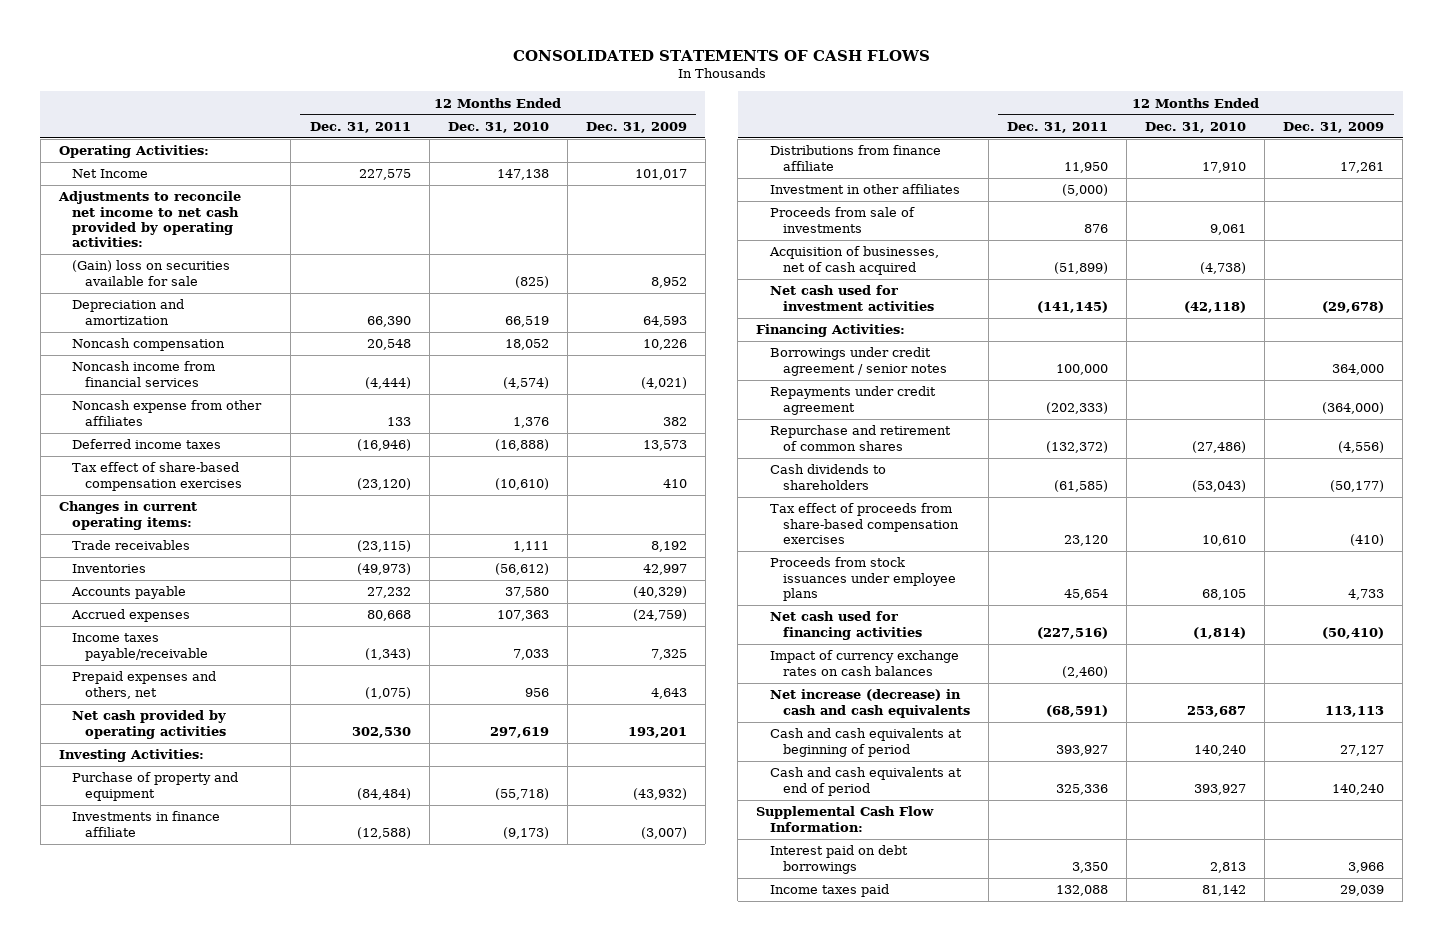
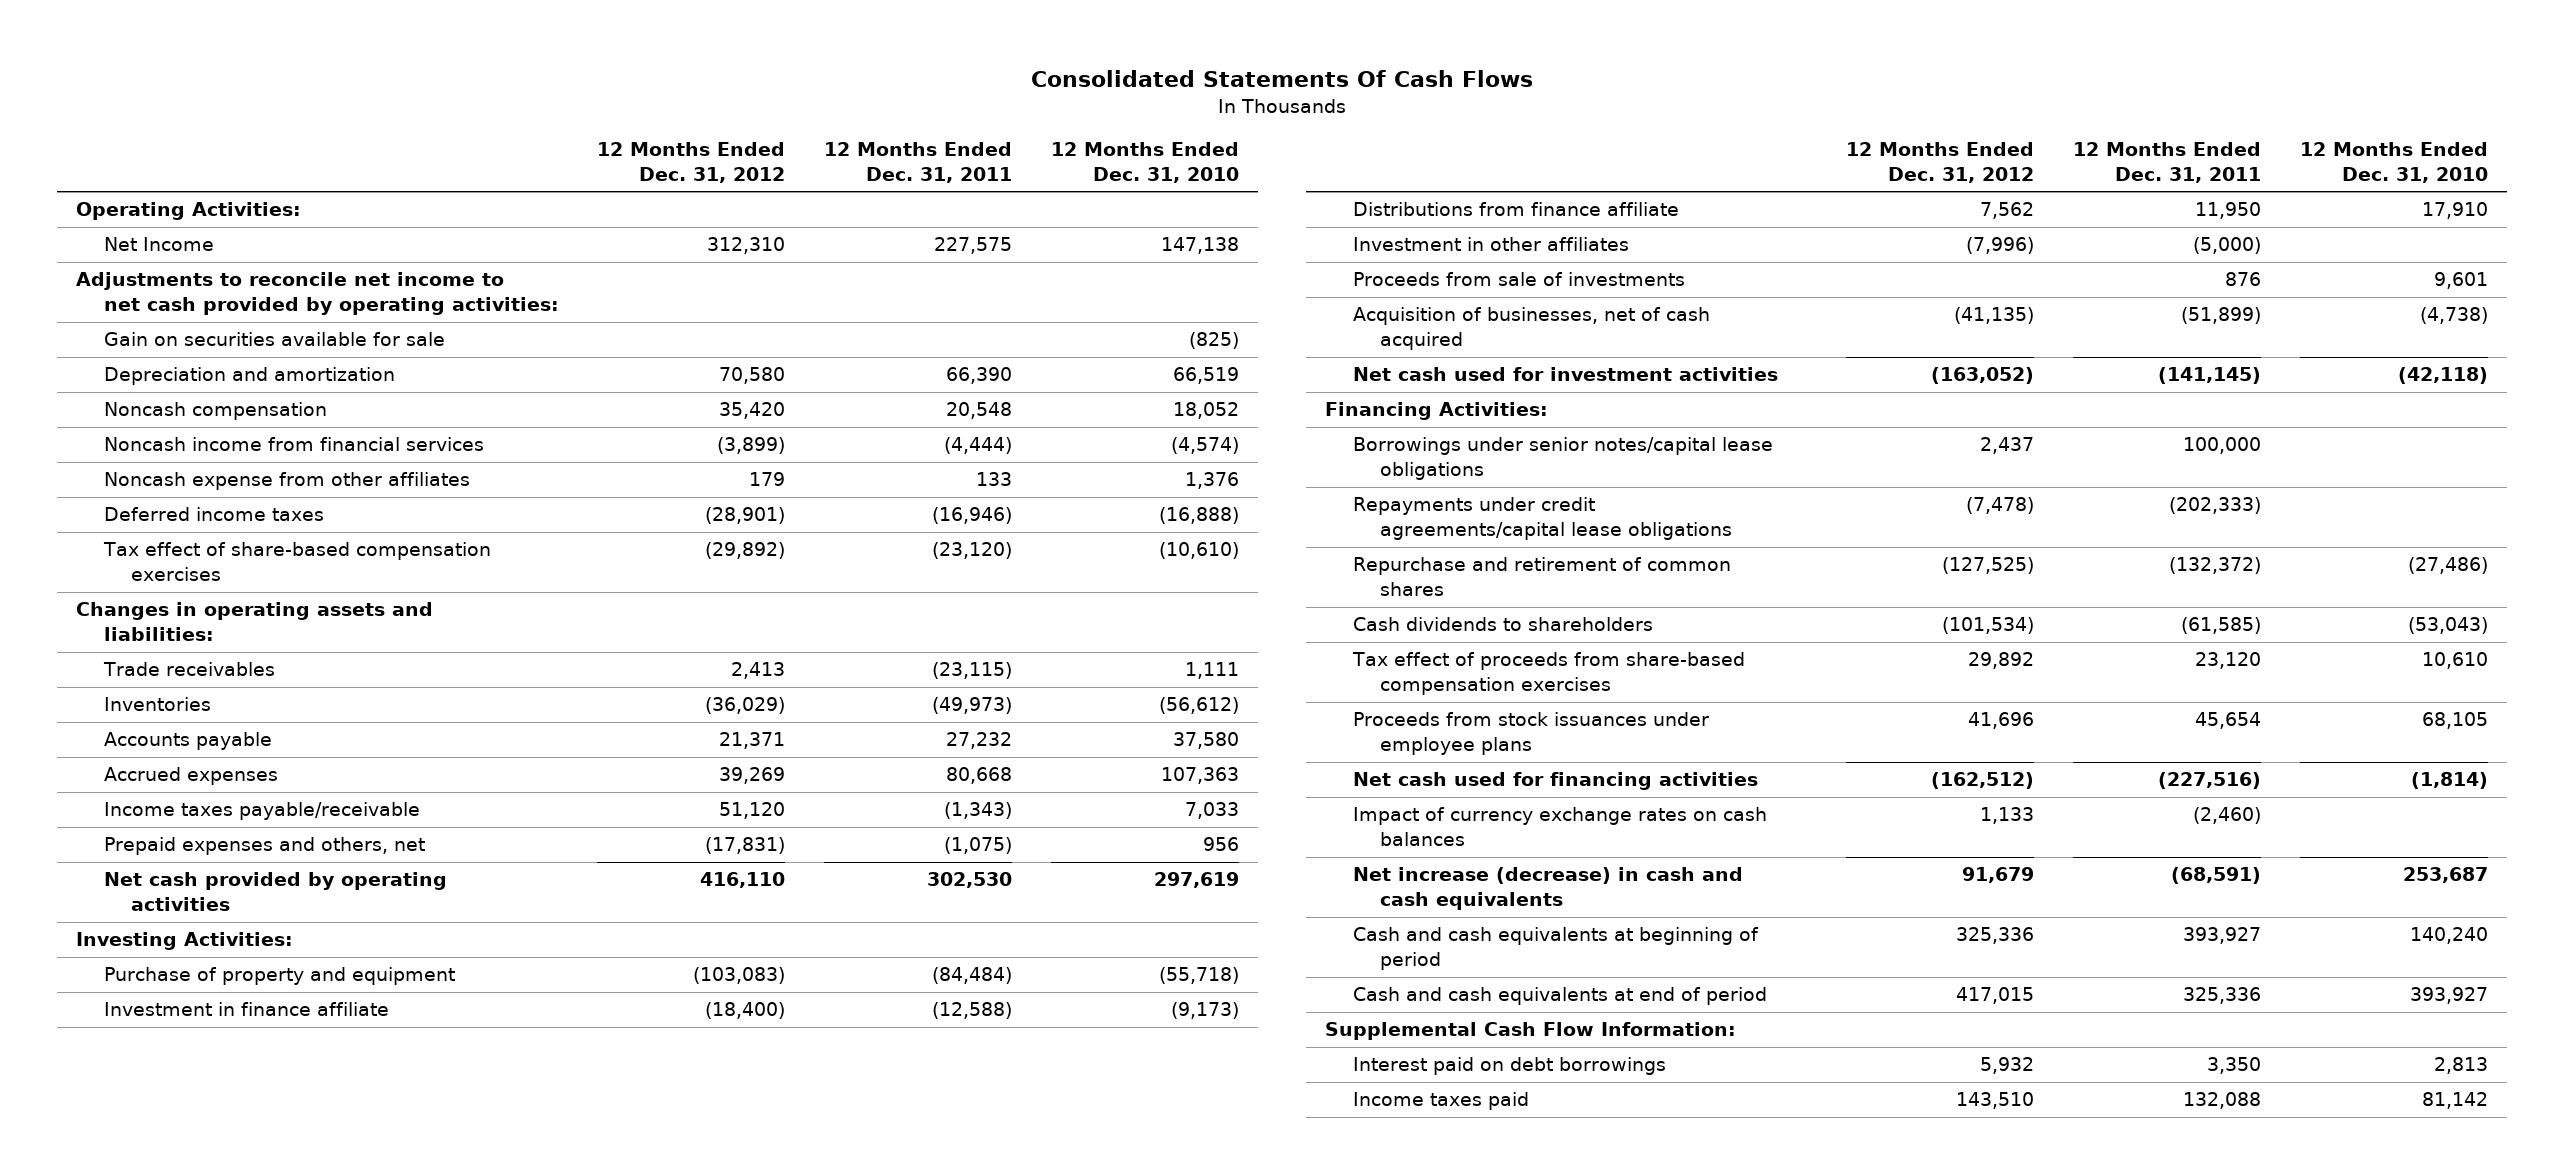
[512,49,930,61] CONSOLIDATED STATEMENTS OF CASH FLOWS -> [1031,69,1534,87] Consolidated Statements Of Cash Flows
[585,122,687,134] Dec. 31, 2009 -> none
none -> [597,142,786,183] 12 Months Ended Dec. 31, 2012
[72,260,231,286] (Gain) loss on securities available for sale -> [103,332,445,347] Gain on securities available for sale
[58,501,197,530] Changes in current operating items: -> [76,602,434,642] Changes in operating assets and liabilities:
[72,811,221,837] Investments in finance affiliate -> [103,1002,389,1017] Investment in finance affiliate
[1210,223,1247,235] 9,061 -> [2433,272,2488,290] 9,601
[769,347,947,376] Borrowings under credit agreement / senior notes -> [1352,437,1773,481] Borrowings under senior notes/capital lease obligations
[769,386,936,415] Repayments under credit agreement -> [1352,497,1732,541] Repayments under credit agreements/capital lease obligations

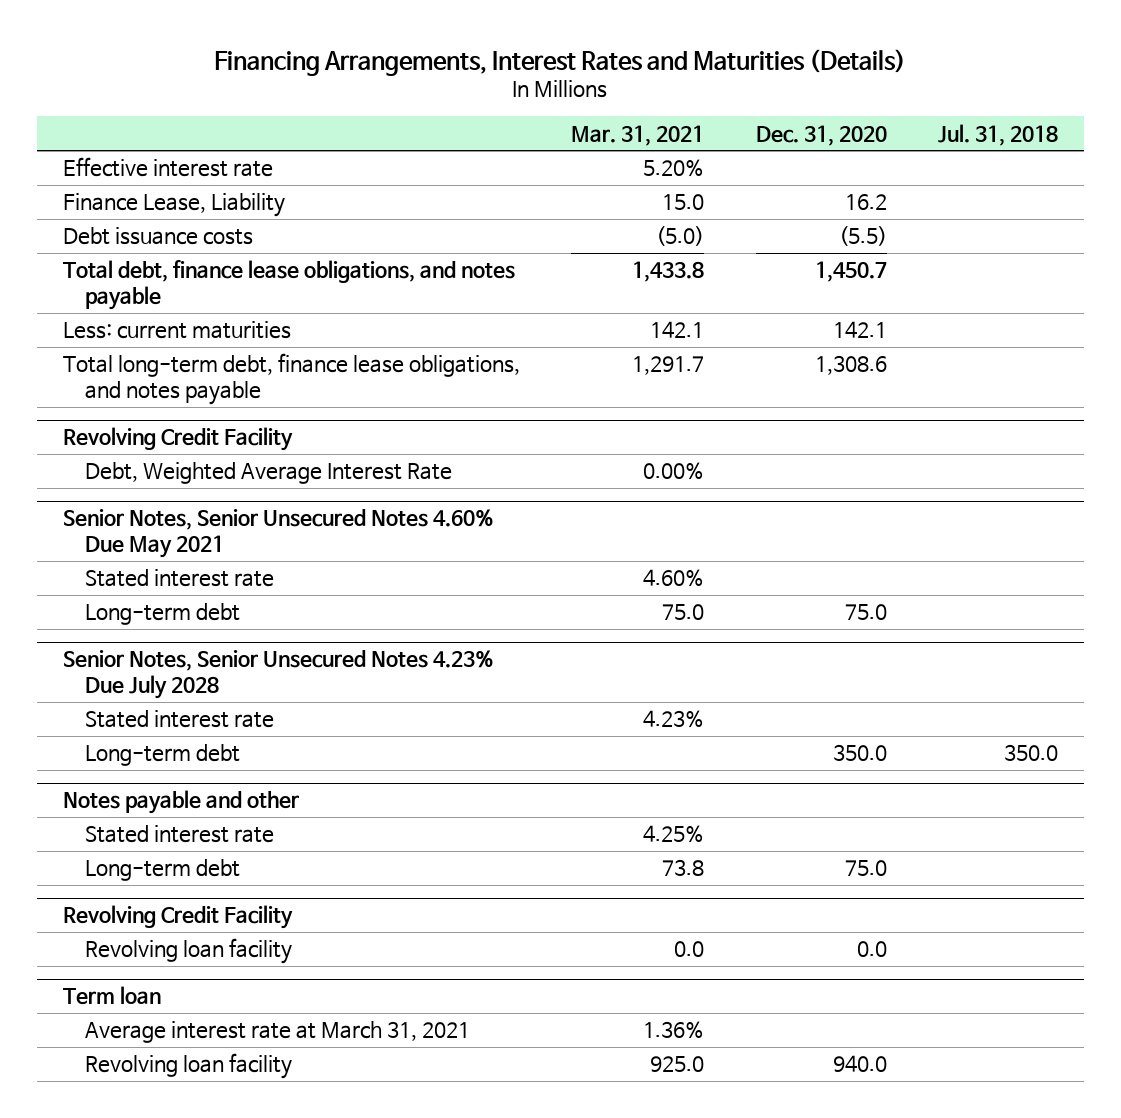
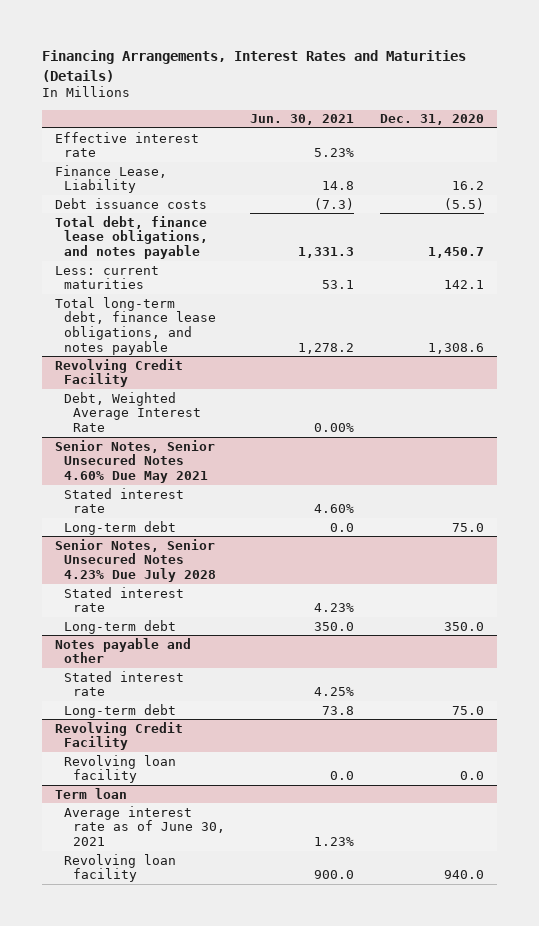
[571,124,705,146] Mar. 31, 2021 -> none
[938,123,1059,146] Jul. 31, 2018 -> none
none -> [250,114,355,126] Jun. 30, 2021
[84,1021,470,1044] Average interest rate at March 31, 2021 -> [63,805,225,846] Average interest rate as of June 30, 2021

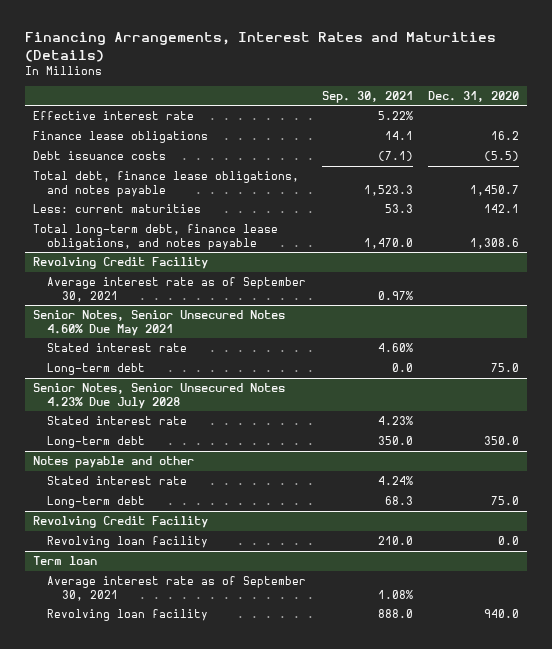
[250,114,355,126] Jun. 30, 2021 -> none
none -> [321,90,413,103] Sep. 30, 2021
[54,164,167,194] Finance Lease, Liability -> [32,131,208,144] Finance lease obligations
[63,391,201,432] Debt, Weighted Average Interest Rate -> [47,277,307,302] Average interest rate as of September 30, 2021
[63,805,225,846] Average interest rate as of June 30, 2021 -> [47,576,307,601] Average interest rate as of September 30, 2021

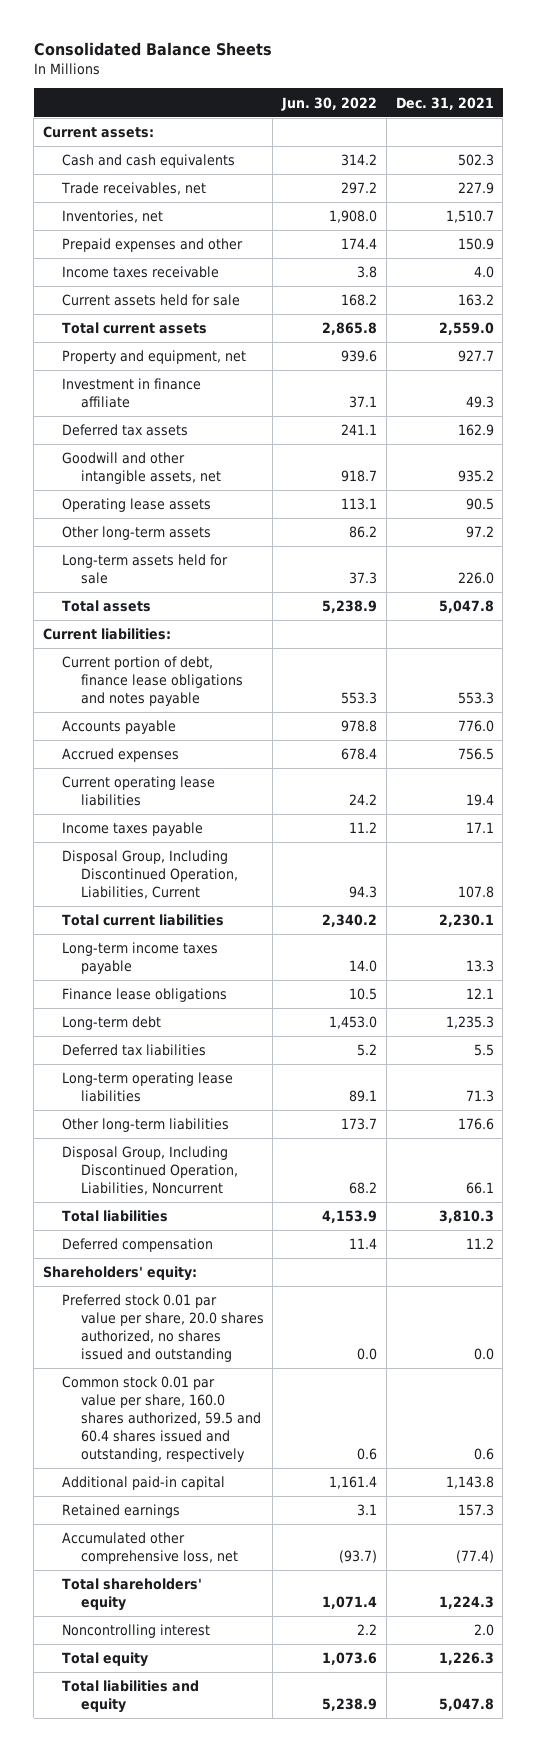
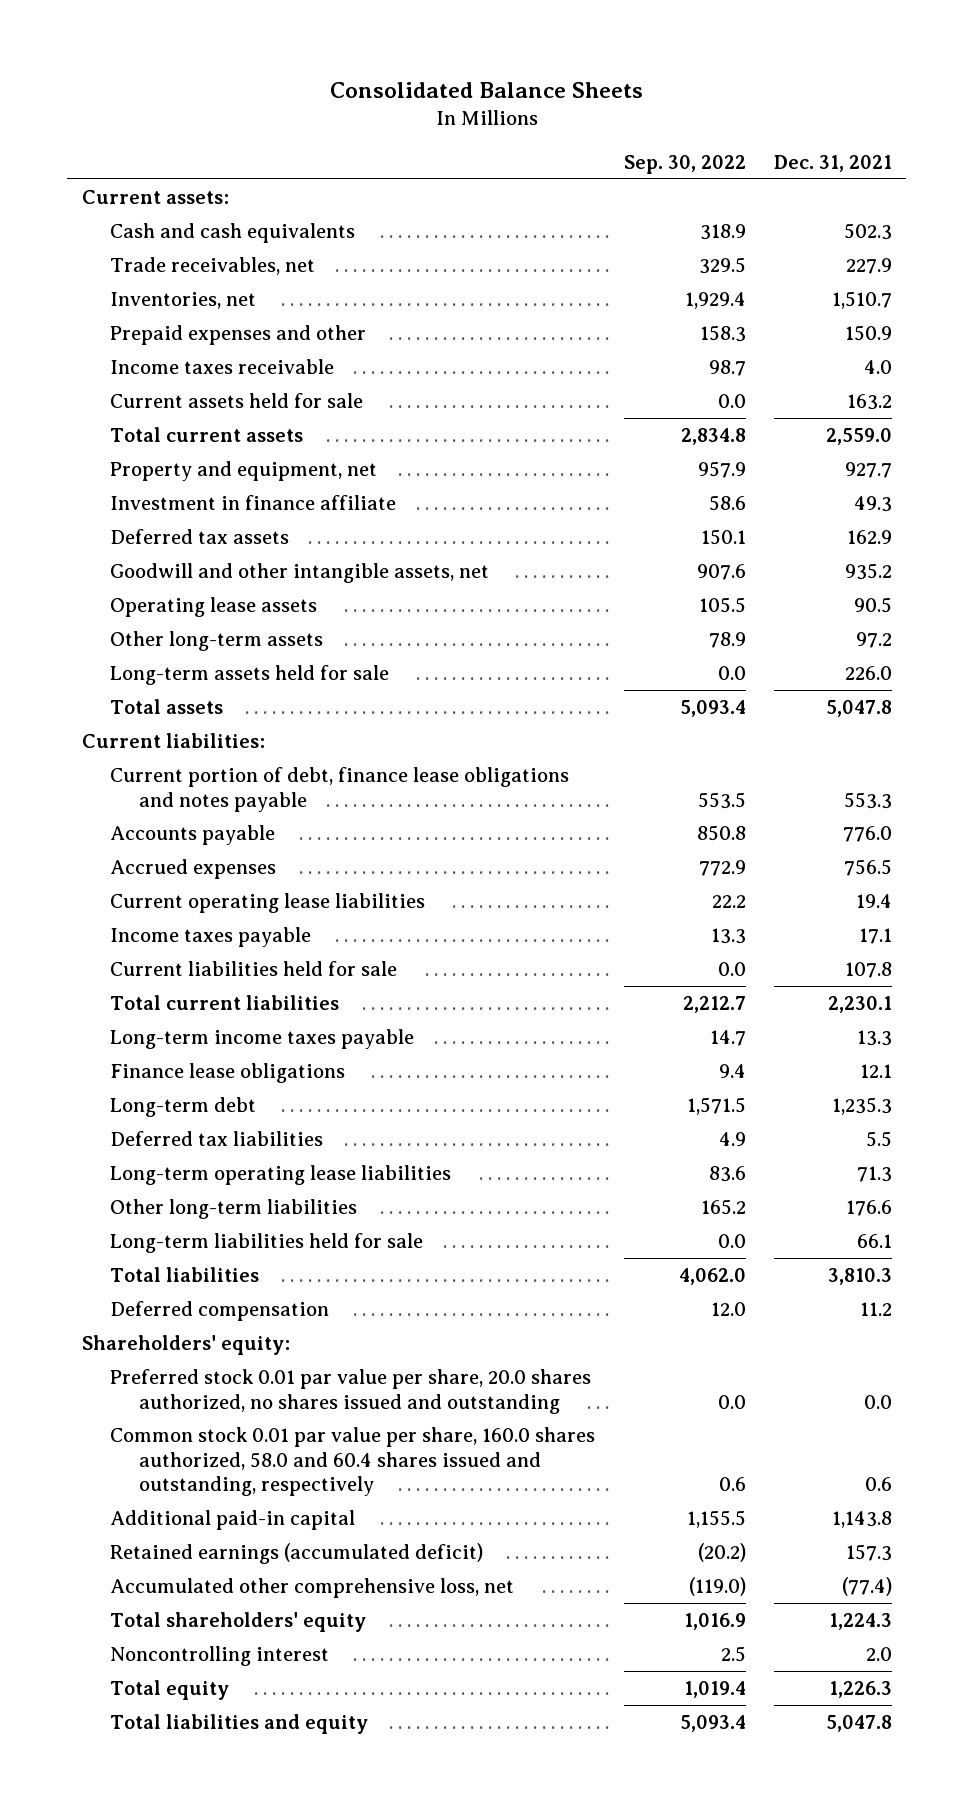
[281,96,378,111] Jun. 30, 2022 -> none
none -> [623,154,746,174] Sep. 30, 2022
[61,850,238,900] Disposal Group, Including Discontinued Operation, Liabilities, Current -> [110,960,398,976] Current liabilities held for sale
[61,1146,238,1196] Disposal Group, Including Discontinued Operation, Liabilities, Noncurrent -> [110,1232,424,1253] Long-term liabilities held for sale
[61,1376,261,1462] Common stock 0.01 par value per share, 160.0 shares authorized, 59.5 and 60.4 shares issued and outstanding, respectively -> [110,1426,596,1497] Common stock 0.01 par value per share, 160.0 shares authorized, 58.0 and 60.4 shares issued and outstanding, respectively
[61,1504,180,1519] Retained earnings -> [110,1542,484,1564] Retained earnings (accumulated deficit)

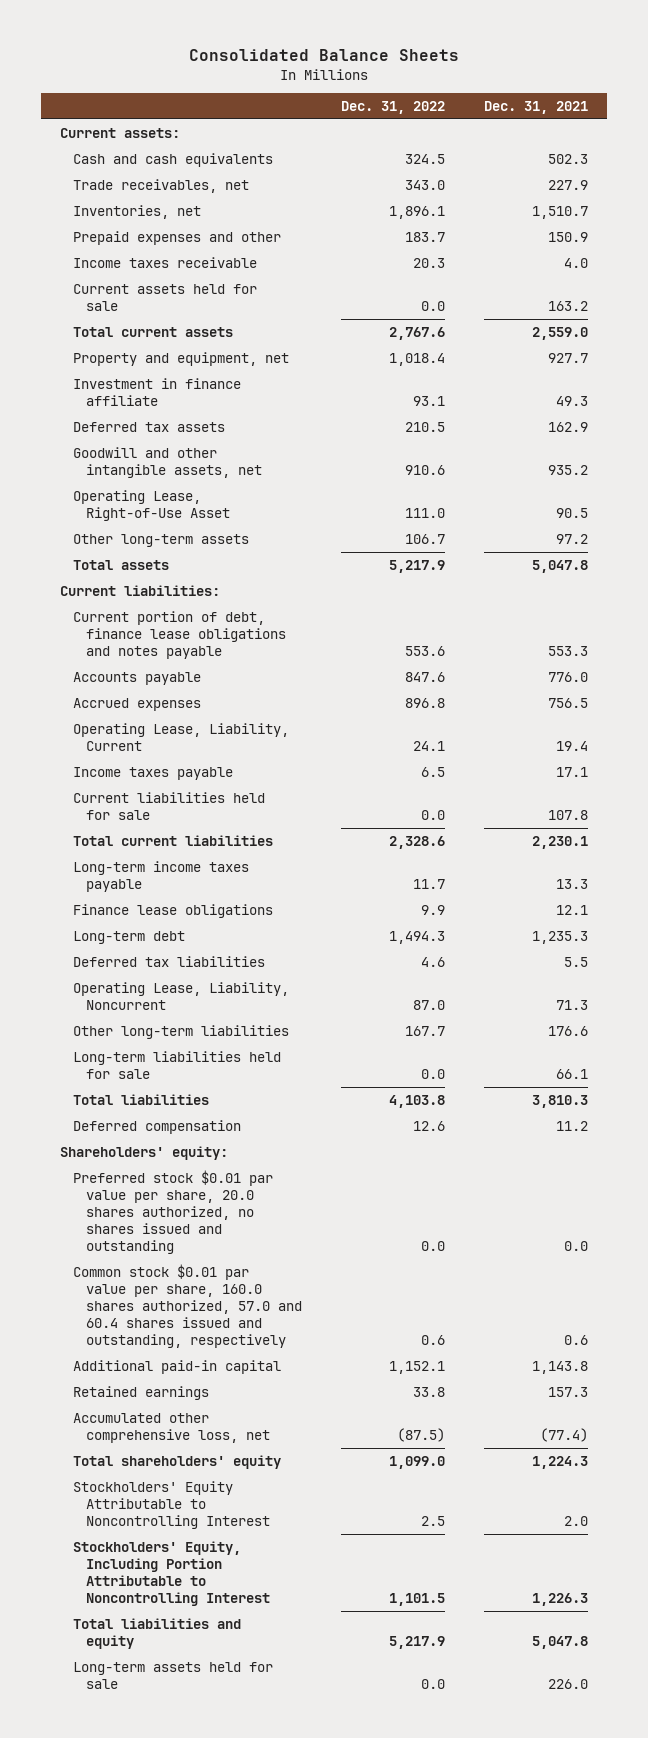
[623,154,746,174] Sep. 30, 2022 -> none
none -> [341,100,446,114] Dec. 31, 2022
[110,596,318,617] Operating lease assets -> [73,489,231,521] Operating Lease, Right-of-Use Asset
[110,892,426,913] Current operating lease liabilities -> [73,722,290,751] Operating Lease, Liability, Current
[110,1164,452,1185] Long-term operating lease liabilities -> [73,981,290,1010] Operating Lease, Liability, Noncurrent
[110,1368,592,1414] Preferred stock 0.01 par value per share, 20.0 shares authorized, no shares issued and outstanding -> [73,1169,274,1255] Preferred stock $0.01 par value per share, 20.0 shares authorized, no shares issued and outstanding
[110,1426,596,1497] Common stock 0.01 par value per share, 160.0 shares authorized, 58.0 and 60.4 shares issued and outstanding, respectively -> [73,1263,303,1349] Common stock $0.01 par value per share, 160.0 shares authorized, 57.0 and 60.4 shares issued and outstanding, respectively
[110,1542,484,1564] Retained earnings (accumulated deficit) -> [73,1385,210,1400] Retained earnings
[110,1645,330,1666] Noncontrolling interest -> [73,1480,271,1530] Stockholders' Equity Attributable to Noncontrolling Interest
[110,1679,230,1700] Total equity -> [73,1540,271,1607] Stockholders' Equity, Including Portion Attributable to Noncontrolling Interest
[110,664,390,685] Long-term assets held for sale -> [73,1661,274,1689] Long-term assets held for sale

